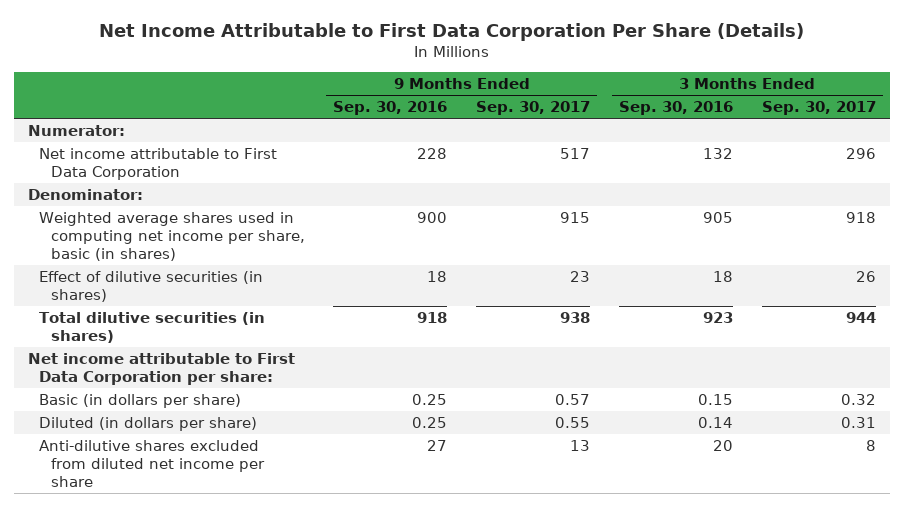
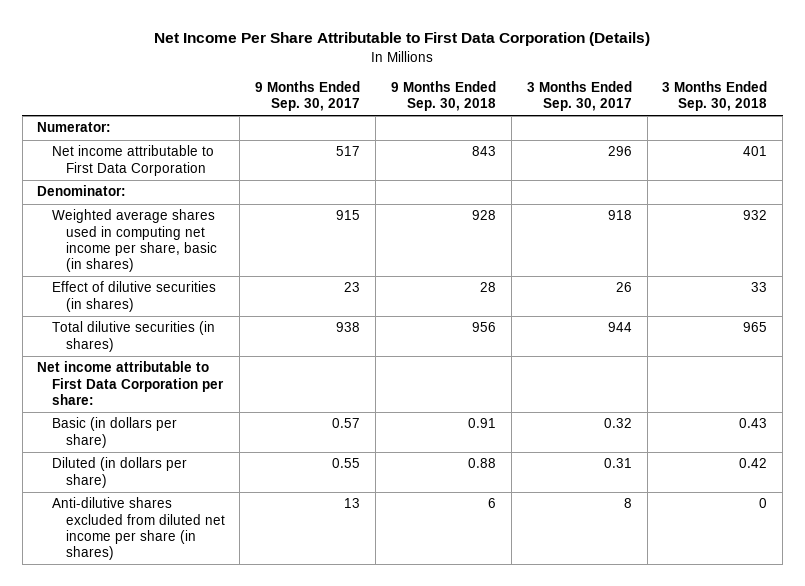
[98,23,804,42] Net Income Attributable to First Data Corporation Per Share (Details) -> [154,32,651,47] Net Income Per Share Attributable to First Data Corporation (Details)
[333,101,448,116] Sep. 30, 2016 -> none
[618,101,733,116] Sep. 30, 2016 -> none
none -> [390,80,496,112] 9 Months Ended Sep. 30, 2018
none -> [662,80,768,112] 3 Months Ended Sep. 30, 2018
[39,439,265,487] Anti-dilutive shares excluded from diluted net income per share -> [51,497,225,561] Anti-dilutive shares excluded from diluted net income per share (in shares)

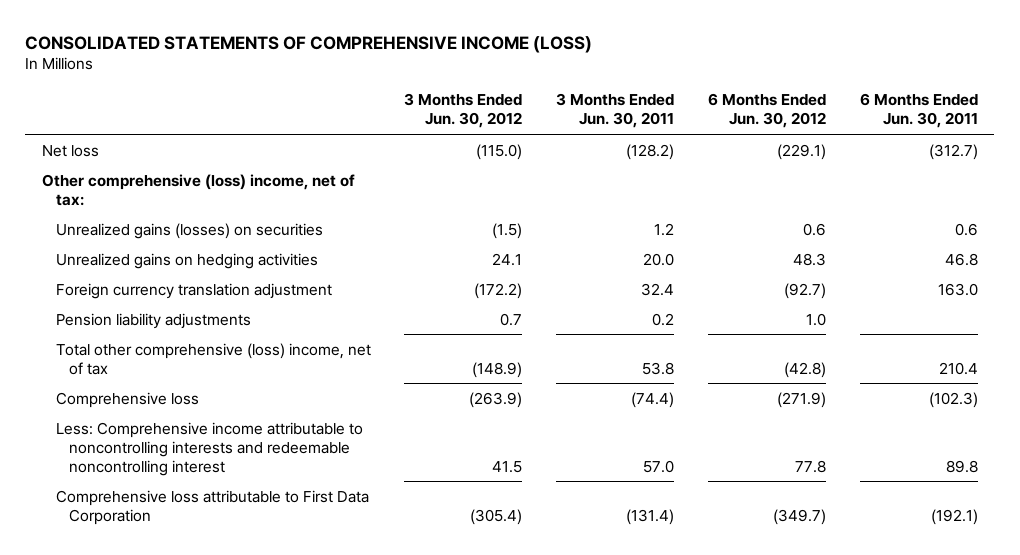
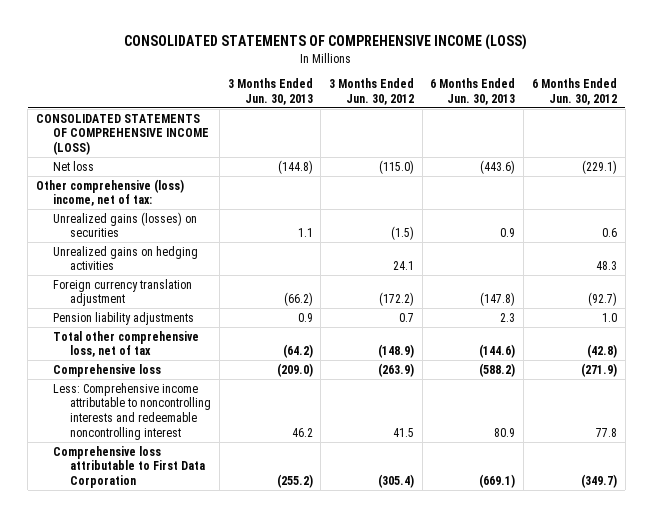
[556,93,675,129] 3 Months Ended Jun. 30, 2011 -> none
[859,93,978,129] 6 Months Ended Jun. 30, 2011 -> none
none -> [227,78,313,105] 3 Months Ended Jun. 30, 2013
none -> [430,78,516,105] 6 Months Ended Jun. 30, 2013
none -> [35,113,210,155] CONSOLIDATED STATEMENTS OF COMPREHENSIVE INCOME (LOSS)
[55,342,371,375] Total other comprehensive (loss) income, net of tax -> [53,330,200,358] Total other comprehensive loss, net of tax

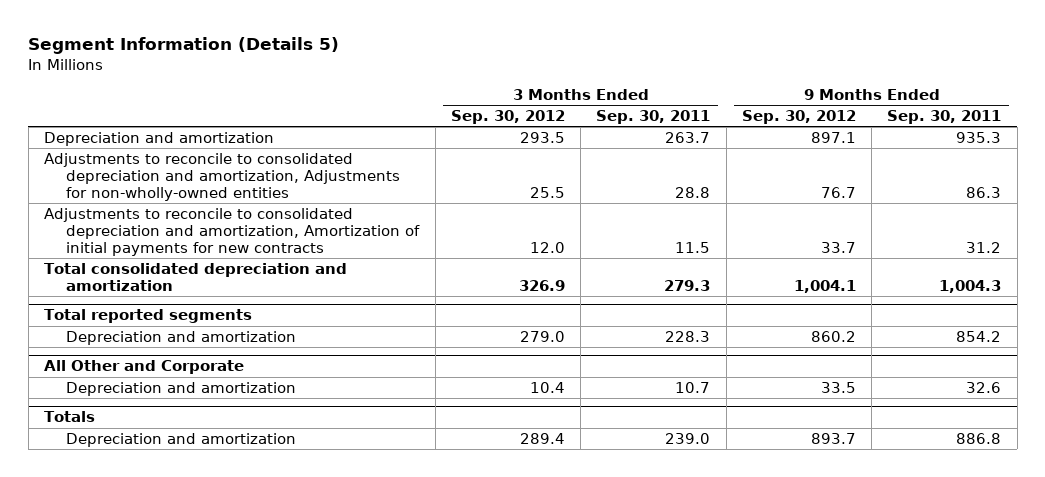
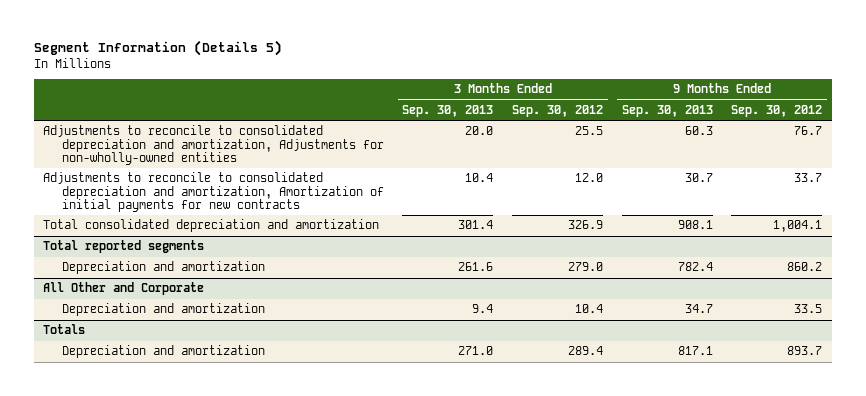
[596,110,711,125] Sep. 30, 2011 -> none
[887,110,1002,125] Sep. 30, 2011 -> none
none -> [402,104,494,117] Sep. 30, 2013
none -> [621,104,713,117] Sep. 30, 2013
[43,131,274,146] Depreciation and amortization -> none

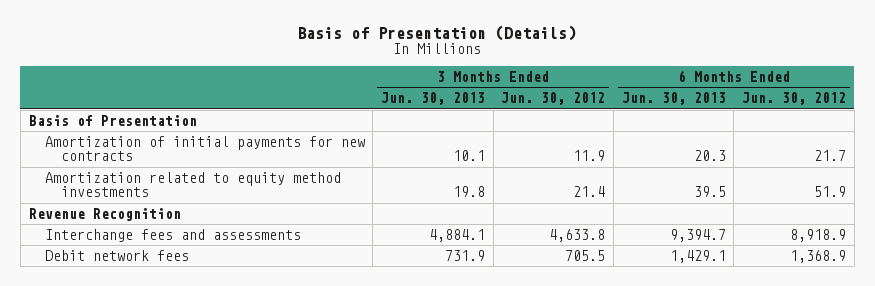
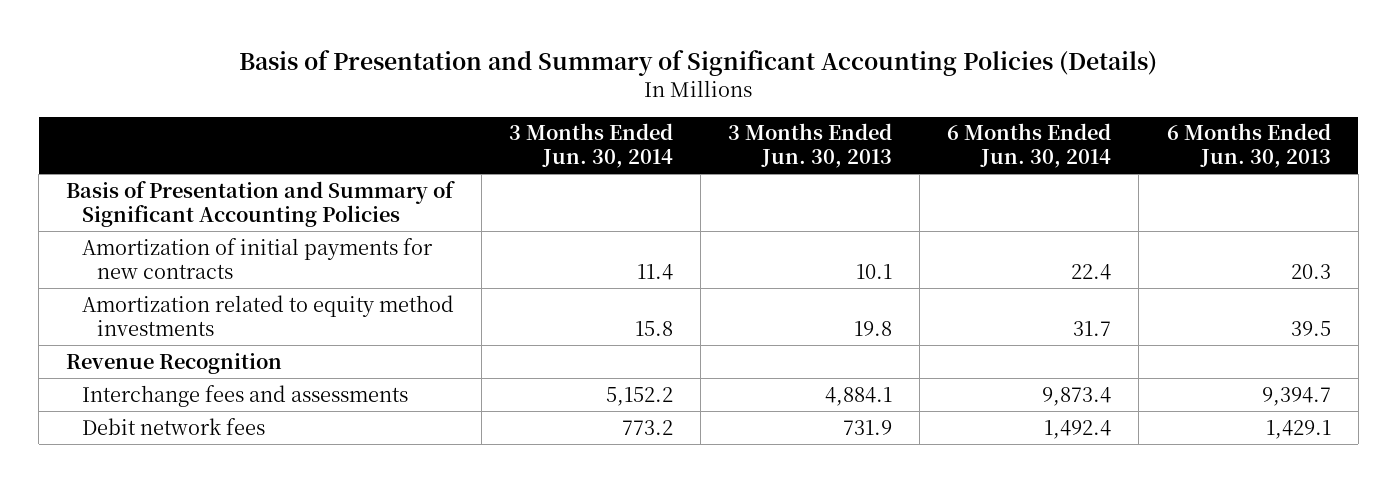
[297,24,577,41] Basis of Presentation (Details) -> [239,49,1158,76] Basis of Presentation and Summary of Significant Accounting Policies (Details)
[501,92,606,106] Jun. 30, 2012 -> none
[742,92,847,106] Jun. 30, 2012 -> none
none -> [508,123,673,169] 3 Months Ended Jun. 30, 2014
none -> [947,123,1112,169] 6 Months Ended Jun. 30, 2014
[28,114,197,126] Basis of Presentation -> [66,180,456,227] Basis of Presentation and Summary of Significant Accounting Policies

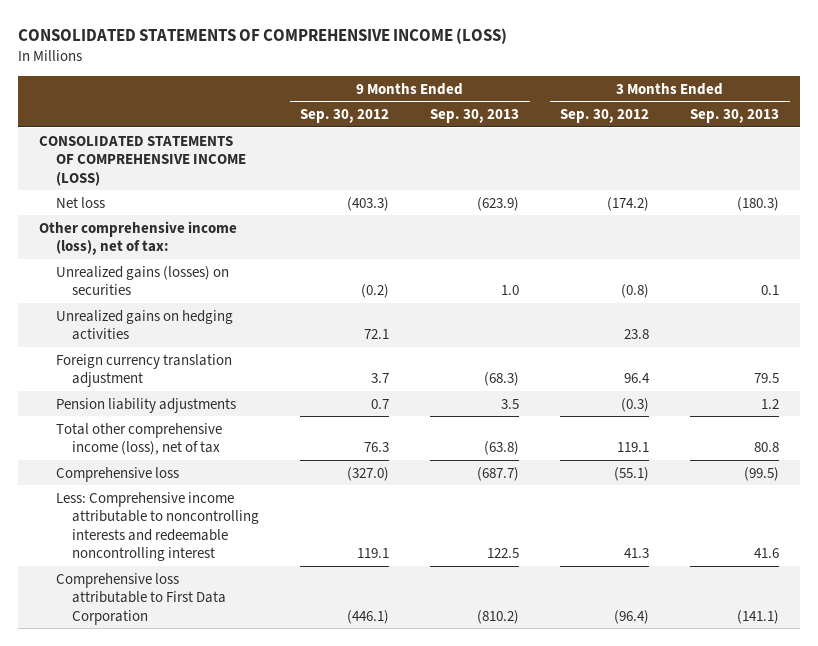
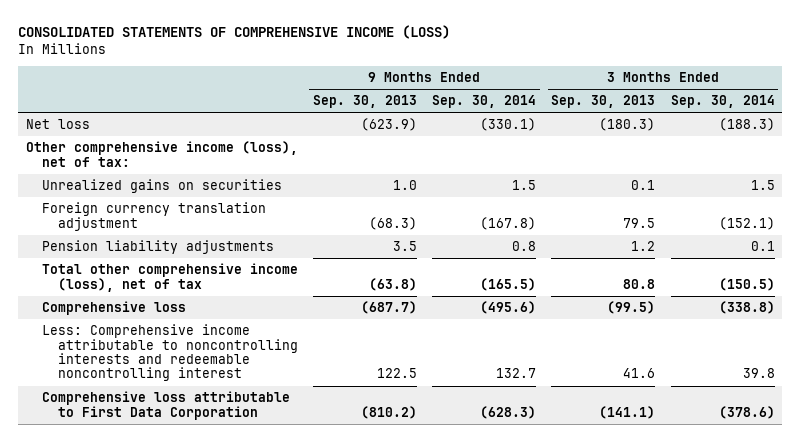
[300,109,390,124] Sep. 30, 2012 -> none
[560,109,650,124] Sep. 30, 2012 -> none
none -> [432,95,537,109] Sep. 30, 2014
none -> [670,95,775,109] Sep. 30, 2014
[38,135,246,186] CONSOLIDATED STATEMENTS OF COMPREHENSIVE INCOME (LOSS) -> none
[55,309,233,341] Unrealized gains on hedging activities -> none
[55,265,229,296] Unrealized gains (losses) on securities -> [41,179,282,194] Unrealized gains on securities

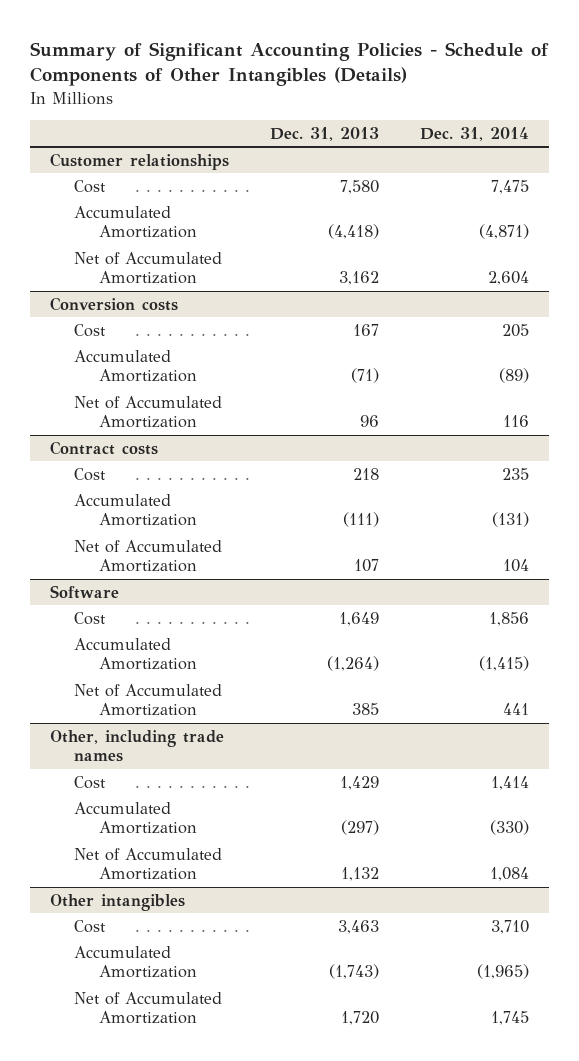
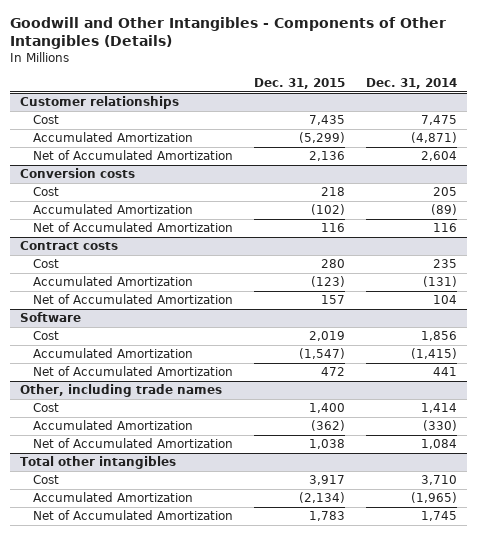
[30,41,550,87] Summary of Significant Accounting Policies - Schedule of Components of Other Intangibles (Details) -> [9,16,446,49] Goodwill and Other Intangibles - Components of Other Intangibles (Details)
[270,127,380,142] Dec. 31, 2013 -> none
none -> [254,77,346,89] Dec. 31, 2015
[50,893,186,911] Other intangibles -> [20,456,177,470] Total other intangibles

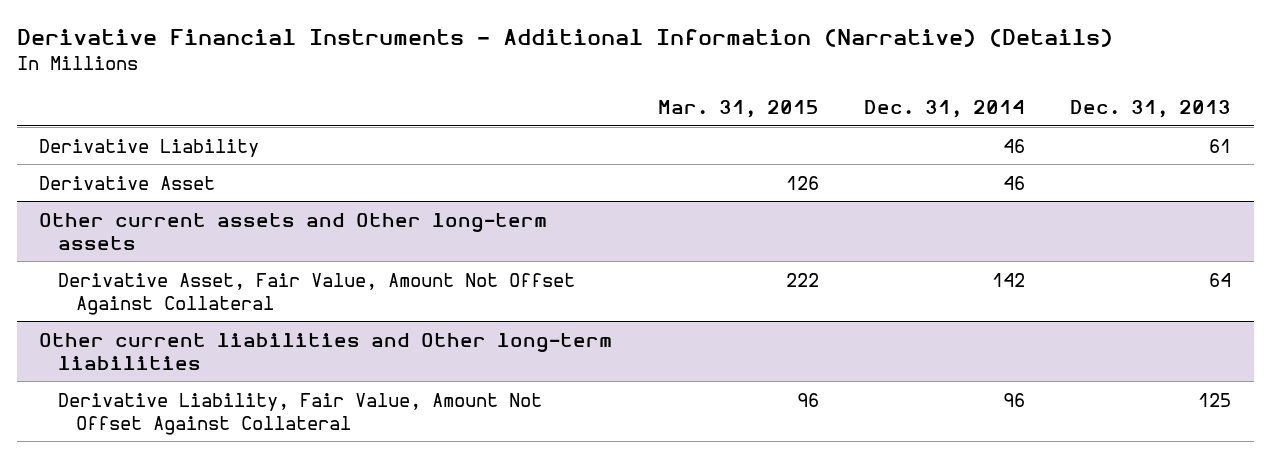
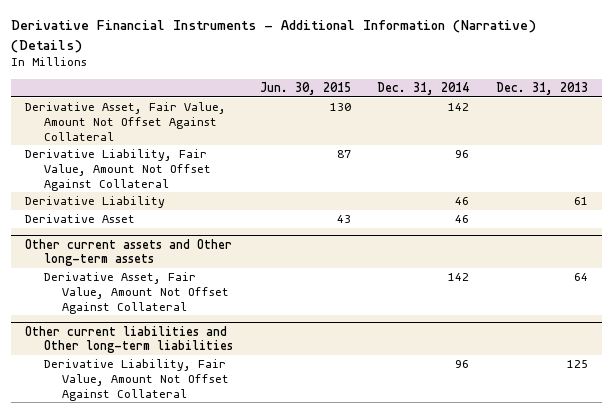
[657,100,819,119] Mar. 31, 2015 -> none
none -> [259,81,351,95] Jun. 30, 2015
none -> [24,102,226,141] Derivative Asset, Fair Value, Amount Not Offset Against Collateral
none -> [24,149,211,191] Derivative Liability, Fair Value, Amount Not Offset Against Collateral

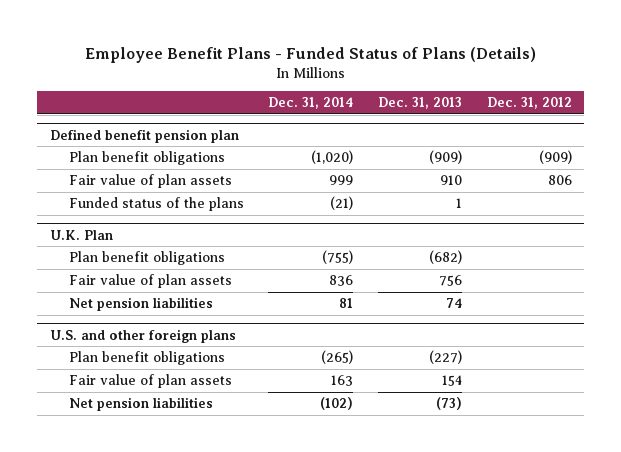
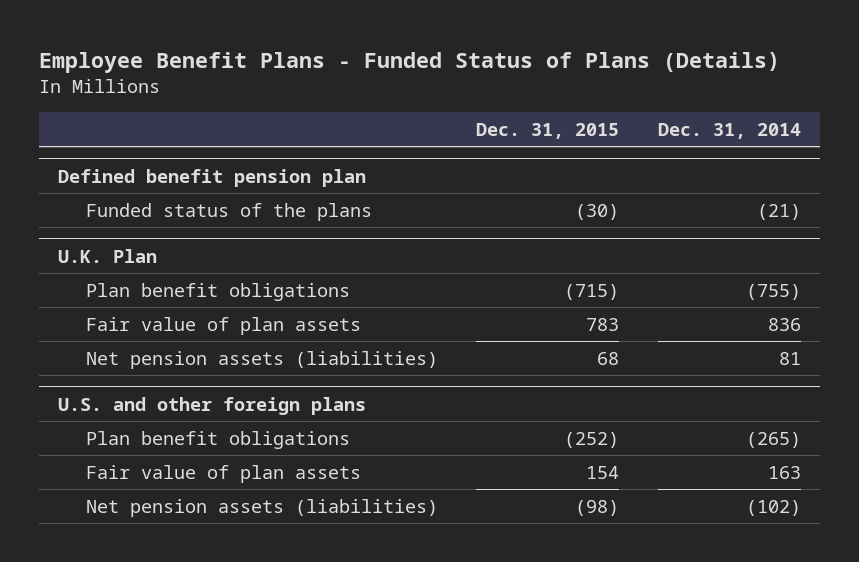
[377,97,462,110] Dec. 31, 2013 -> none
[486,97,572,110] Dec. 31, 2012 -> none
none -> [476,122,620,139] Dec. 31, 2015
[68,151,225,166] Plan benefit obligations -> none
[68,174,232,189] Fair value of plan assets -> none
[68,297,213,312] Net pension liabilities -> [85,350,438,369] Net pension assets (liabilities)
[68,397,213,412] Net pension liabilities -> [85,498,438,517] Net pension assets (liabilities)

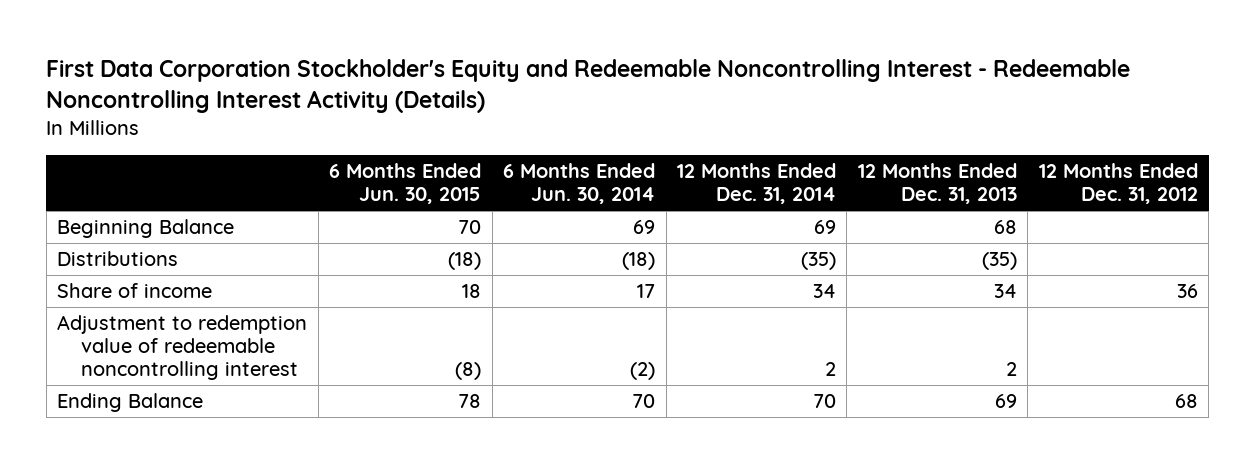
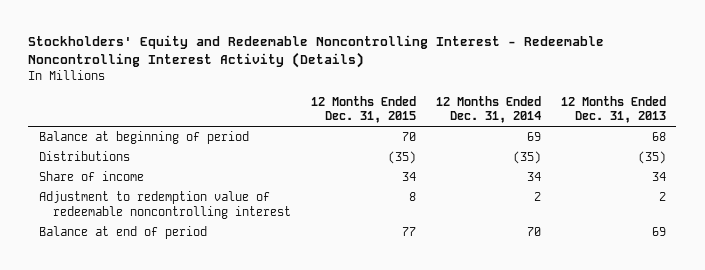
[46,59,1131,114] First Data Corporation Stockholder's Equity and Redeemable Noncontrolling Interest - Redeemable Noncontrolling Interest Activity (Details) -> [28,35,605,69] Stockholders' Equity and Redeemable Noncontrolling Interest - Redeemable Noncontrolling Interest Activity (Details)
[329,163,482,205] 6 Months Ended Jun. 30, 2015 -> none
[503,163,656,205] 6 Months Ended Jun. 30, 2014 -> none
[1038,163,1198,205] 12 Months Ended Dec. 31, 2012 -> none
none -> [310,95,416,123] 12 Months Ended Dec. 31, 2015
[57,219,235,239] Beginning Balance -> [38,131,249,145] Balance at beginning of period
[57,393,204,413] Ending Balance -> [38,226,207,240] Balance at end of period

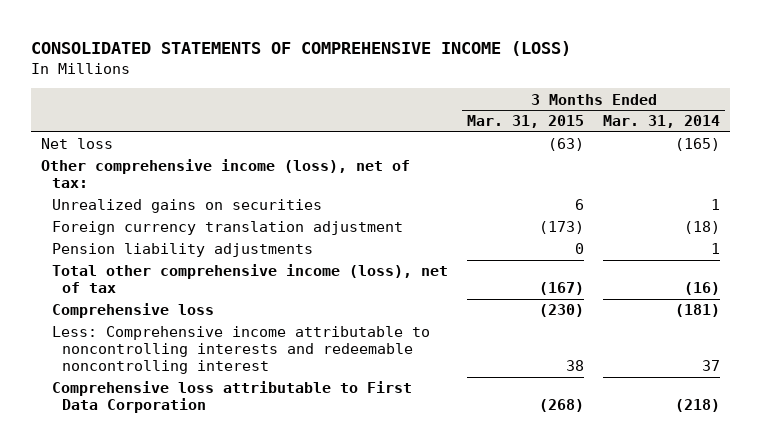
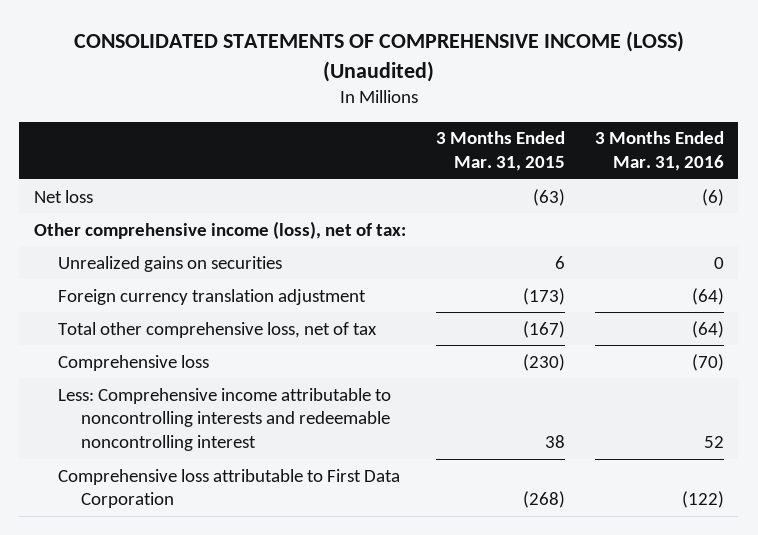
[31,40,572,56] CONSOLIDATED STATEMENTS OF COMPREHENSIVE INCOME (LOSS) -> [73,31,684,82] CONSOLIDATED STATEMENTS OF COMPREHENSIVE INCOME (LOSS) (Unaudited)
[603,115,721,129] Mar. 31, 2014 -> none
none -> [594,131,724,172] 3 Months Ended Mar. 31, 2016
[51,243,313,258] Pension liability adjustments -> none
[51,264,448,294] Total other comprehensive income (loss), net of tax -> [57,321,377,338] Total other comprehensive loss, net of tax

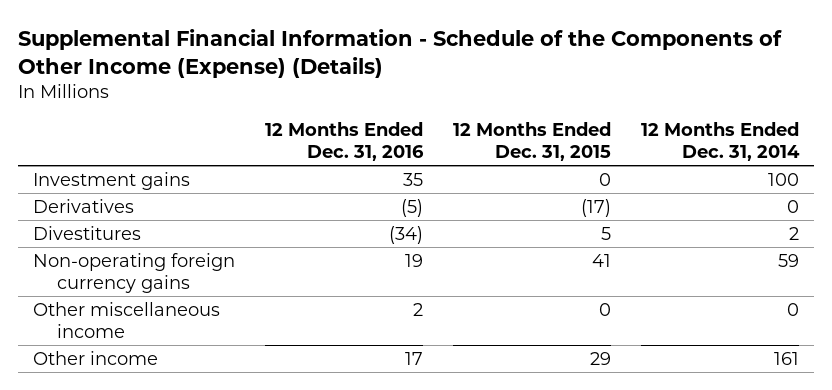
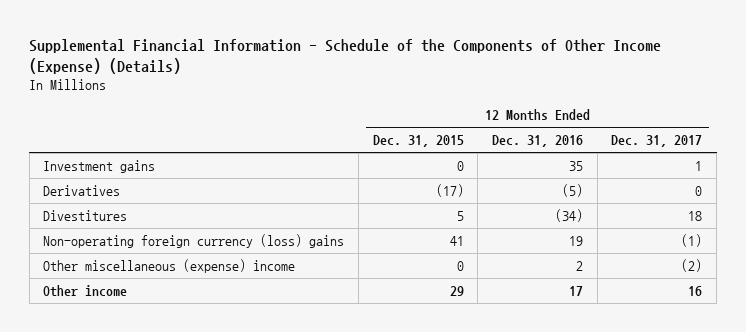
[640,122,800,162] 12 Months Ended Dec. 31, 2014 -> none
none -> [611,134,703,147] Dec. 31, 2017
[32,252,235,293] Non-operating foreign currency gains -> [43,233,345,248] Non-operating foreign currency (loss) gains
[32,301,220,338] Other miscellaneous income -> [43,258,296,273] Other miscellaneous (expense) income

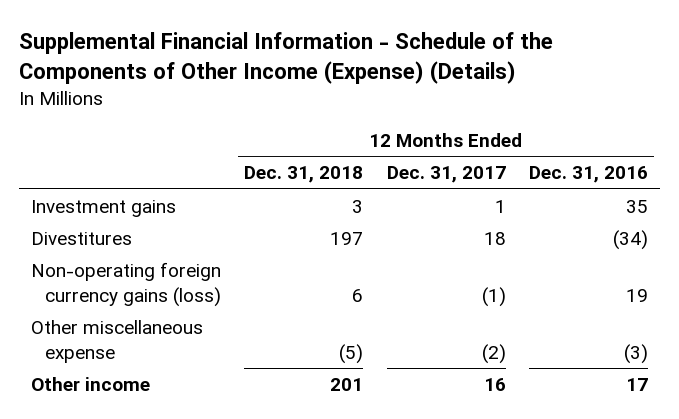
[372,134,464,147] Dec. 31, 2015 -> none
none -> [244,166,364,184] Dec. 31, 2018
[43,184,121,196] Derivatives -> none
[43,233,345,248] Non-operating foreign currency (loss) gains -> [30,262,221,307] Non-operating foreign currency gains (loss)
[43,258,296,273] Other miscellaneous (expense) income -> [30,320,203,363] Other miscellaneous expense
[576,260,584,271] 2 -> [624,343,649,364] (3)

